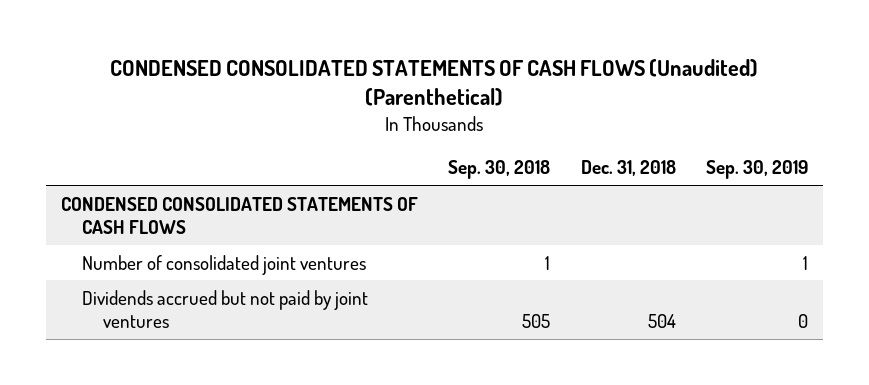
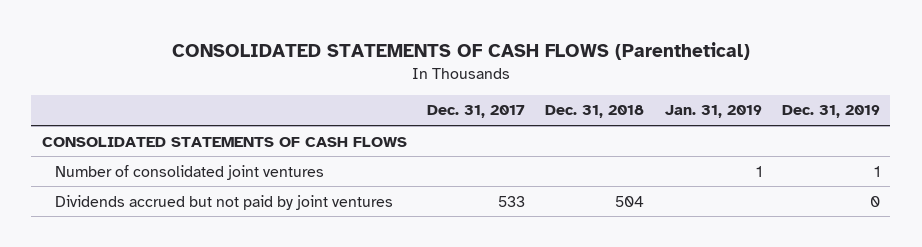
[110,58,759,107] CONDENSED CONSOLIDATED STATEMENTS OF CASH FLOWS (Unaudited) (Parenthetical) -> [171,41,750,60] CONSOLIDATED STATEMENTS OF CASH FLOWS (Parenthetical)
[448,160,551,180] Sep. 30, 2018 -> none
[705,160,808,180] Sep. 30, 2019 -> none
none -> [426,105,525,119] Dec. 31, 2017
none -> [664,105,762,119] Jan. 31, 2019
none -> [781,105,880,119] Dec. 31, 2019
[61,196,419,235] CONDENSED CONSOLIDATED STATEMENTS OF CASH FLOWS -> [41,136,407,147] CONSOLIDATED STATEMENTS OF CASH FLOWS

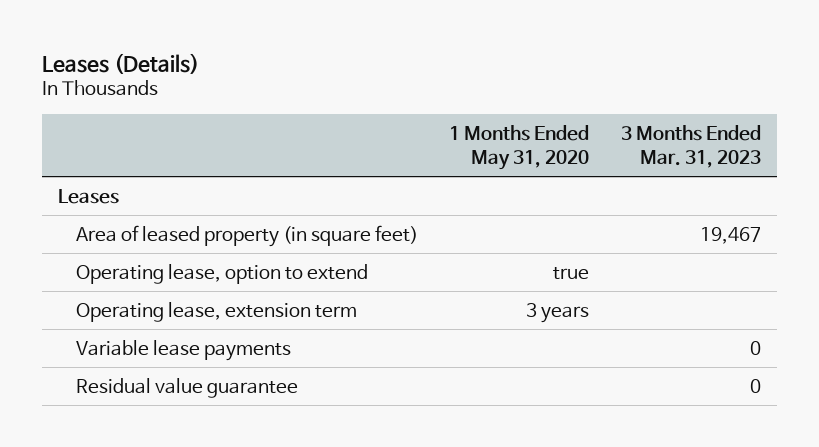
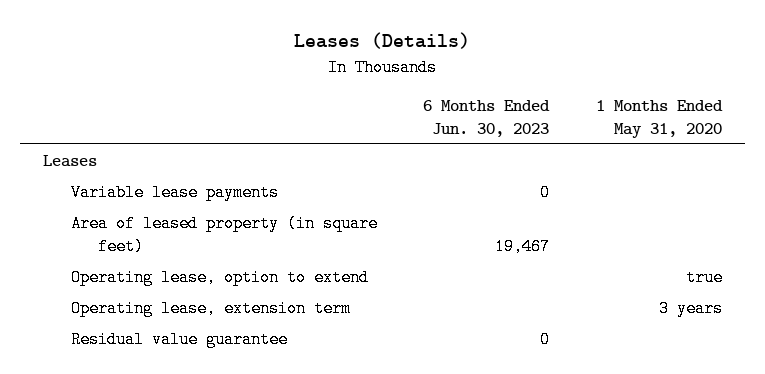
[621,124,762,168] 3 Months Ended Mar. 31, 2023 -> none
none -> [423,99,551,137] 6 Months Ended Jun. 30, 2023
[75,339,291,361] Variable lease payments -> [70,183,279,201] Variable lease payments

